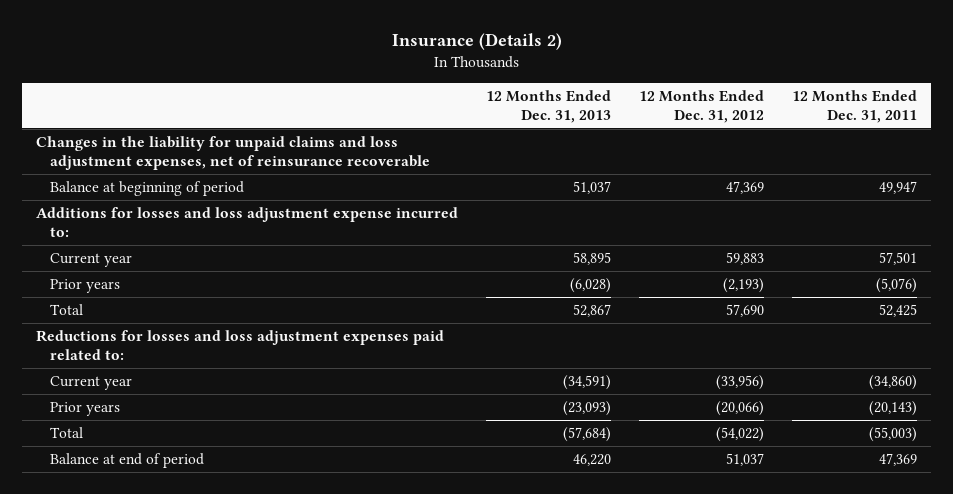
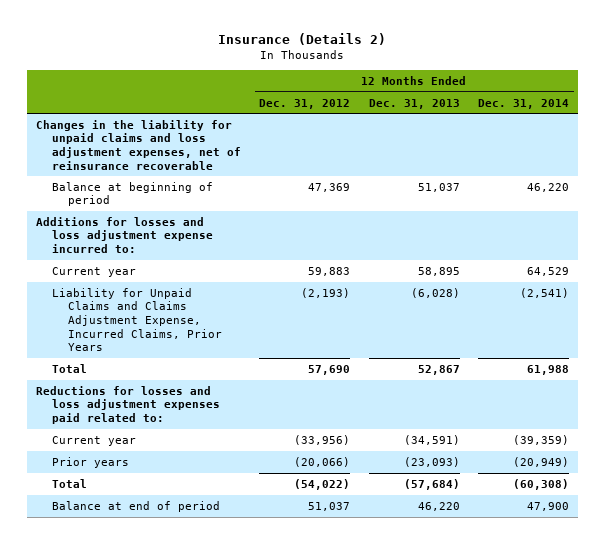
[792,89,918,123] 12 Months Ended Dec. 31, 2011 -> none
none -> [478,98,570,109] Dec. 31, 2014
[50,278,121,293] Prior years -> [51,287,222,352] Liability for Unpaid Claims and Claims Adjustment Expense, Incurred Claims, Prior Years

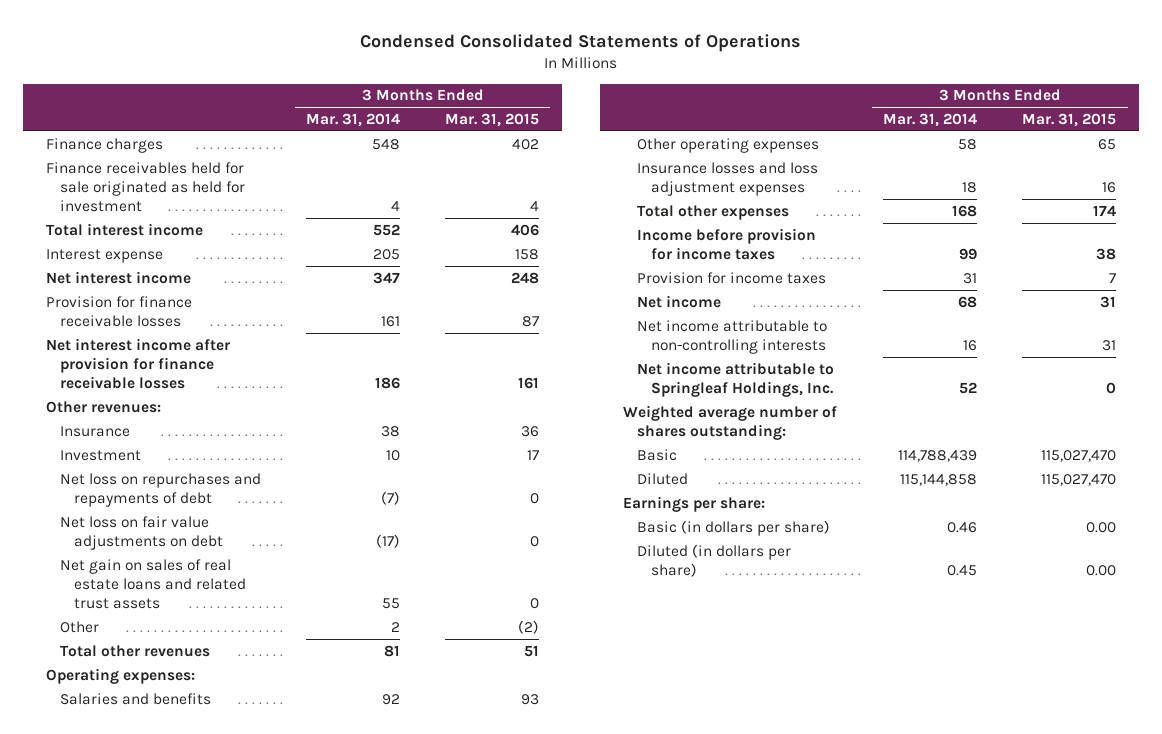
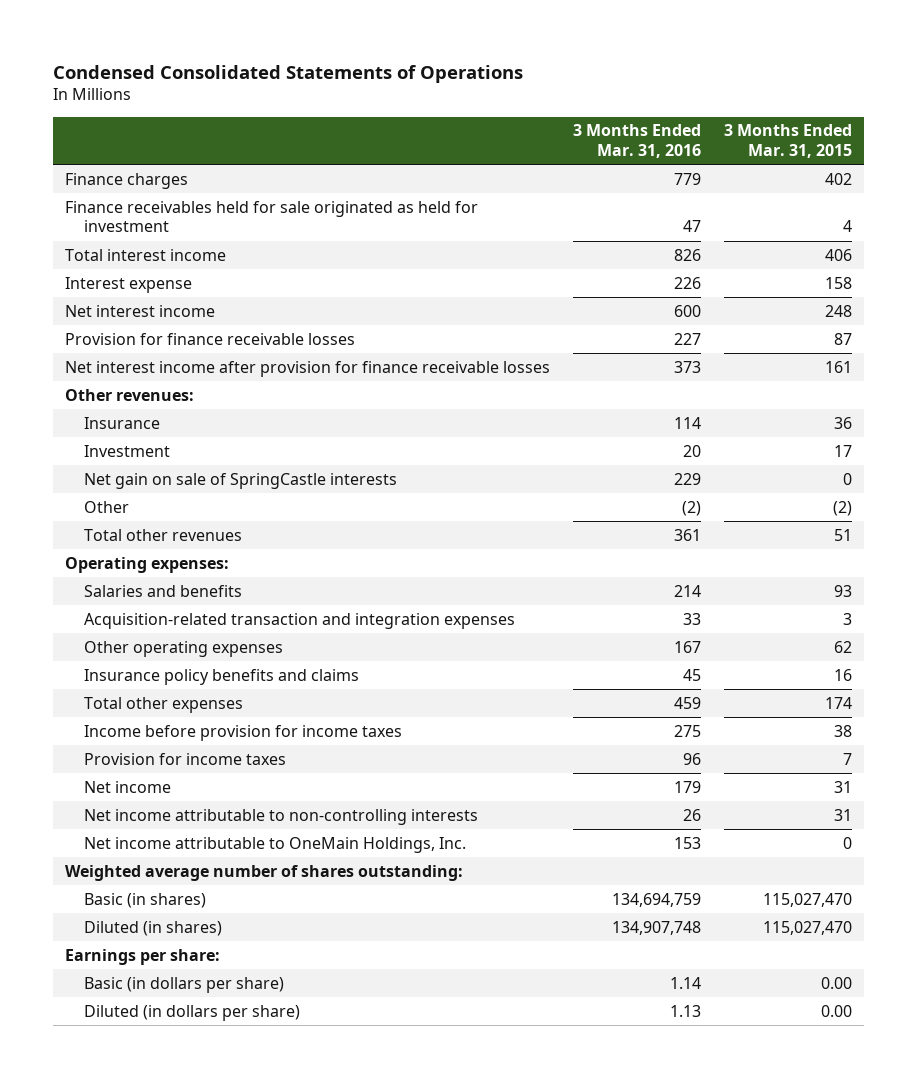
[305,112,400,127] Mar. 31, 2014 -> none
none -> [572,124,701,159] 3 Months Ended Mar. 31, 2016
[59,472,261,507] Net loss on repurchases and repayments of debt -> none
[59,515,223,550] Net loss on fair value adjustments on debt -> none
[59,558,246,610] Net gain on sales of real estate loans and related trust assets -> none
none -> [83,472,397,489] Net gain on sale of SpringCastle interests
none -> [83,612,515,629] Acquisition-related transaction and integration expenses
[1098,138,1117,150] 65 -> [834,640,853,653] 62
[636,161,818,196] Insurance losses and loss adjustment expenses -> [83,668,359,685] Insurance policy benefits and claims
[636,361,834,397] Net income attributable to Springleaf Holdings, Inc. -> [83,836,466,853] Net income attributable to OneMain Holdings, Inc.
[636,448,677,461] Basic -> [83,892,206,908] Basic (in shares)
[636,472,688,485] Diluted -> [83,920,222,936] Diluted (in shares)

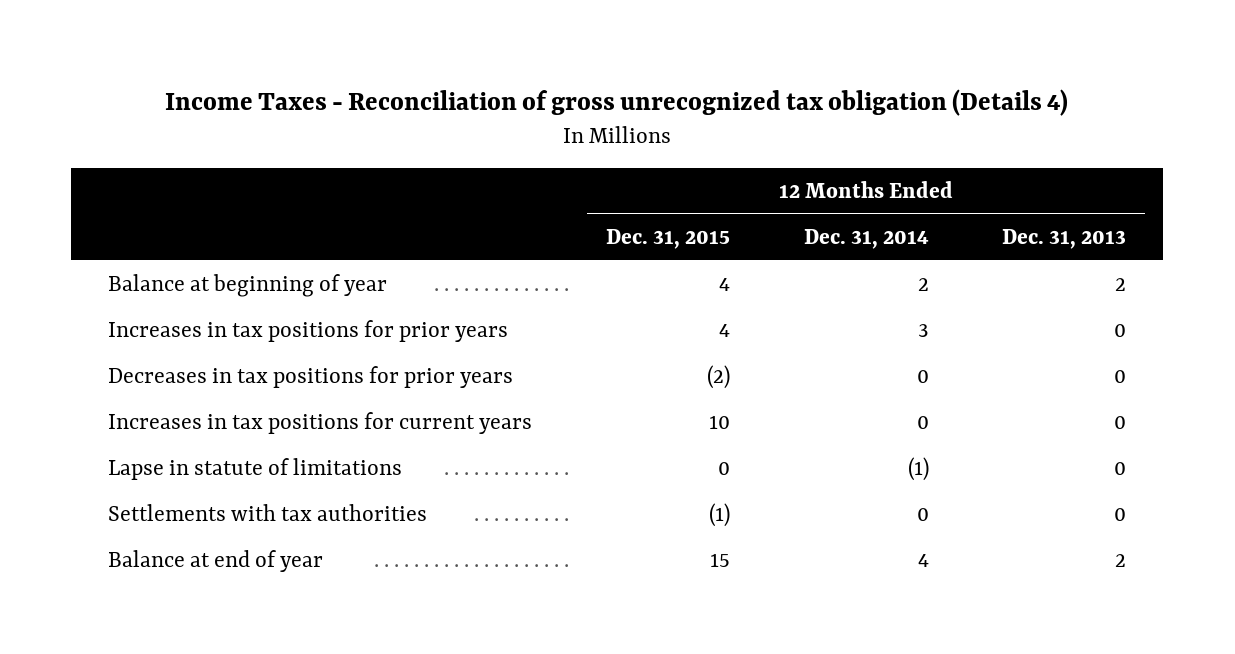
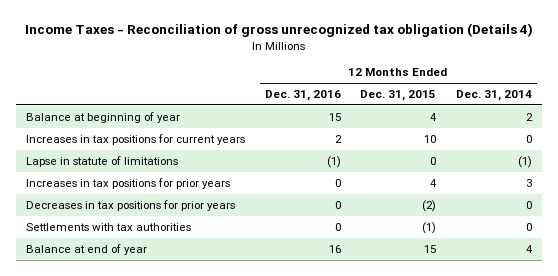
[1002,228,1127,249] Dec. 31, 2013 -> none
none -> [264,90,341,102] Dec. 31, 2016
[108,319,509,342] Increases in tax positions for prior years -> [25,178,230,190] Increases in tax positions for prior years
[108,365,514,388] Decreases in tax positions for prior years -> [25,200,235,212] Decreases in tax positions for prior years

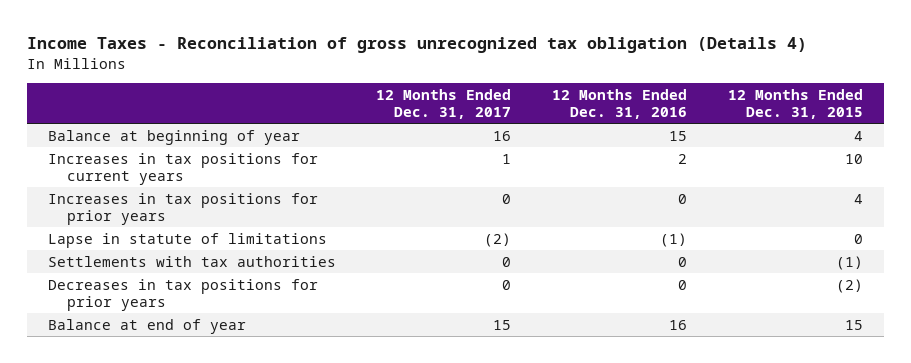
[455,90,532,102] Dec. 31, 2014 -> none
none -> [376,88,512,120] 12 Months Ended Dec. 31, 2017
[25,156,178,168] Lapse in statute of limitations -> [47,232,327,248] Lapse in statute of limitations
[25,200,235,212] Decreases in tax positions for prior years -> [47,278,318,312] Decreases in tax positions for prior years

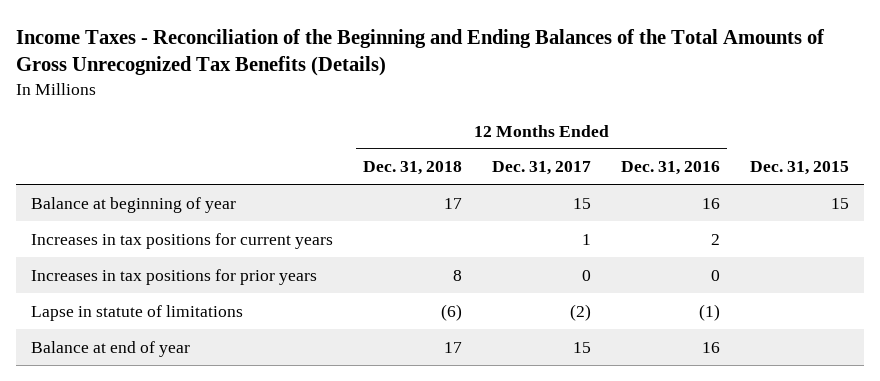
[27,37,808,54] Income Taxes - Reconciliation of gross unrecognized tax obligation (Details 4) -> [16,28,826,77] Income Taxes - Reconciliation of the Beginning and Ending Balances of the Total Amounts of Gross Unrecognized Tax Benefits (Details)
[728,88,864,120] 12 Months Ended Dec. 31, 2015 -> none
none -> [363,161,463,176] Dec. 31, 2018
none -> [749,161,849,176] Dec. 31, 2015
[493,130,512,141] 16 -> [573,197,592,209] 15
[669,130,688,141] 15 -> [702,197,721,209] 16
[47,255,336,267] Settlements with tax authorities -> none
[47,278,318,312] Decreases in tax positions for prior years -> none

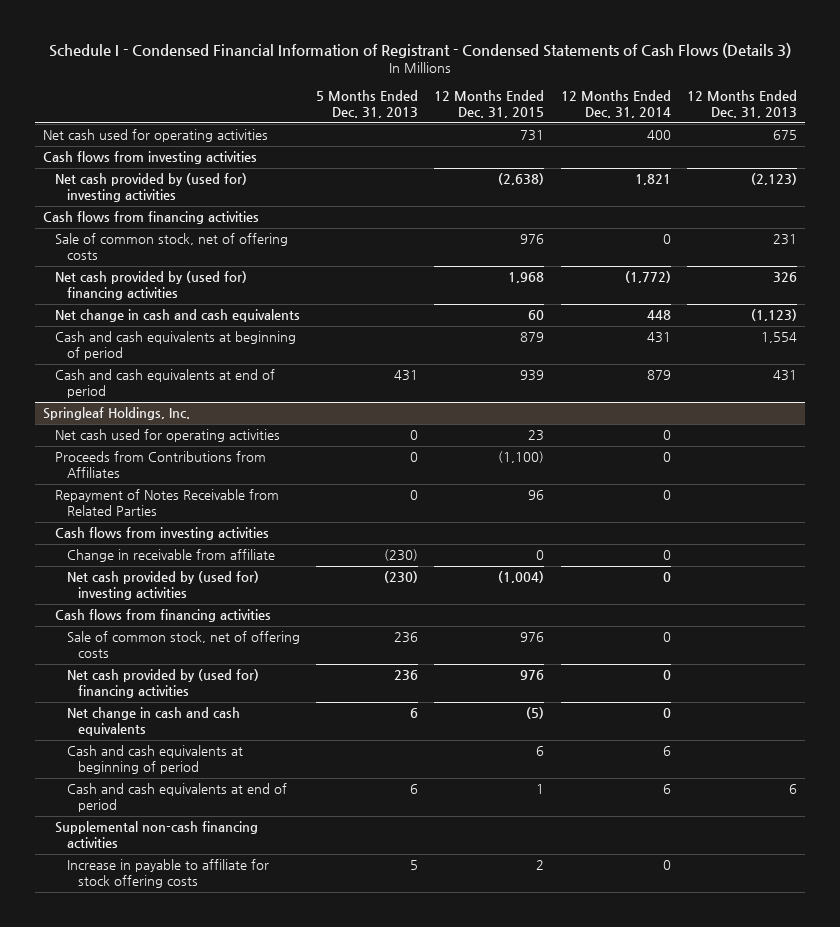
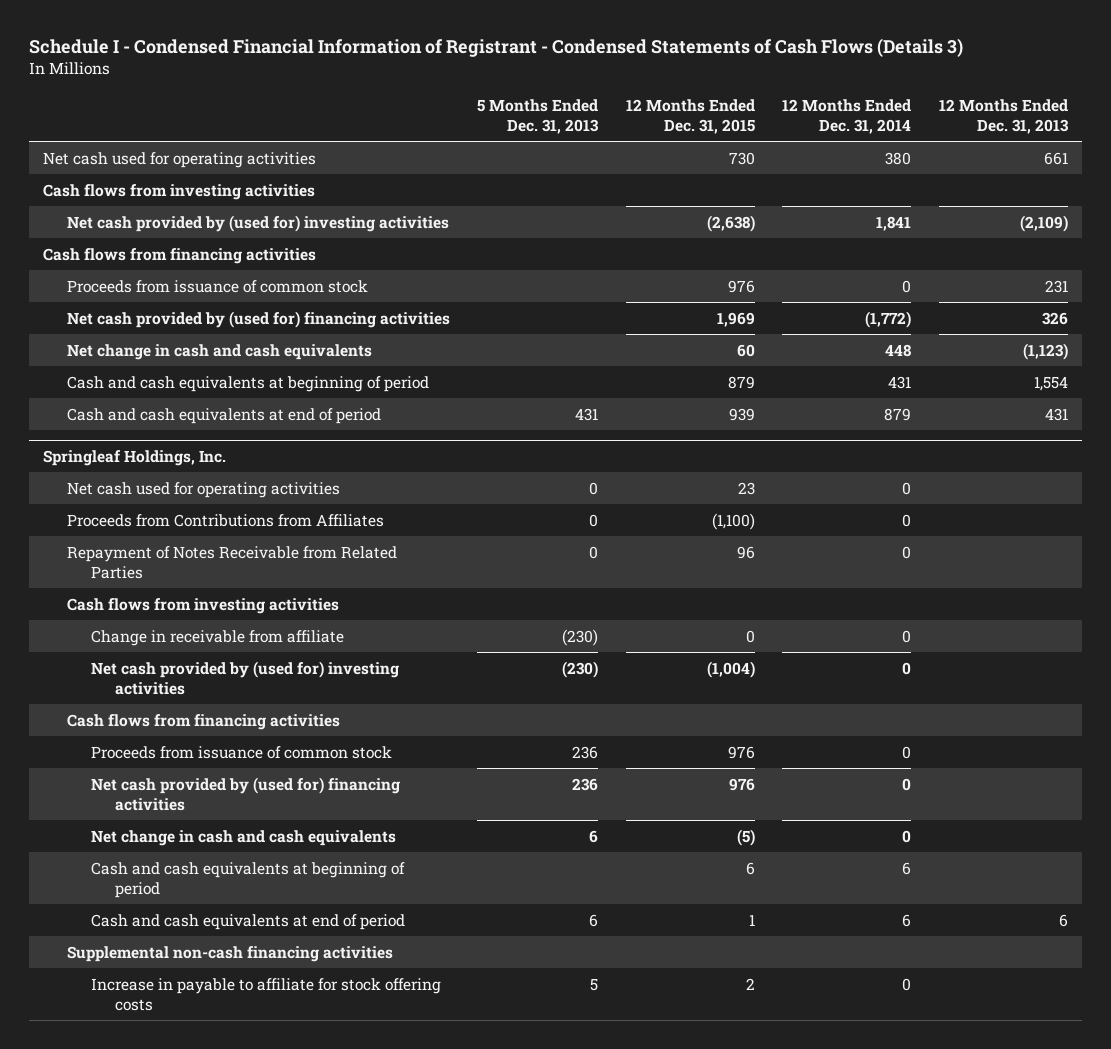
[520,130,545,142] 731 -> [728,151,755,165] 730
[646,130,671,141] 400 -> [885,151,912,165] 380
[772,130,797,141] 675 -> [1044,151,1069,165] 661
[634,174,671,186] 1,821 -> [876,215,912,231] 1,841
[750,173,797,186] (2,123) -> [1020,214,1069,232] (2,109)
[55,233,289,261] Sale of common stock, net of offering costs -> [66,279,368,293] Proceeds from issuance of common stock
[508,272,545,284] 1,968 -> [716,311,755,327] 1,969
[66,631,300,659] Sale of common stock, net of offering costs -> [90,745,392,759] Proceeds from issuance of common stock

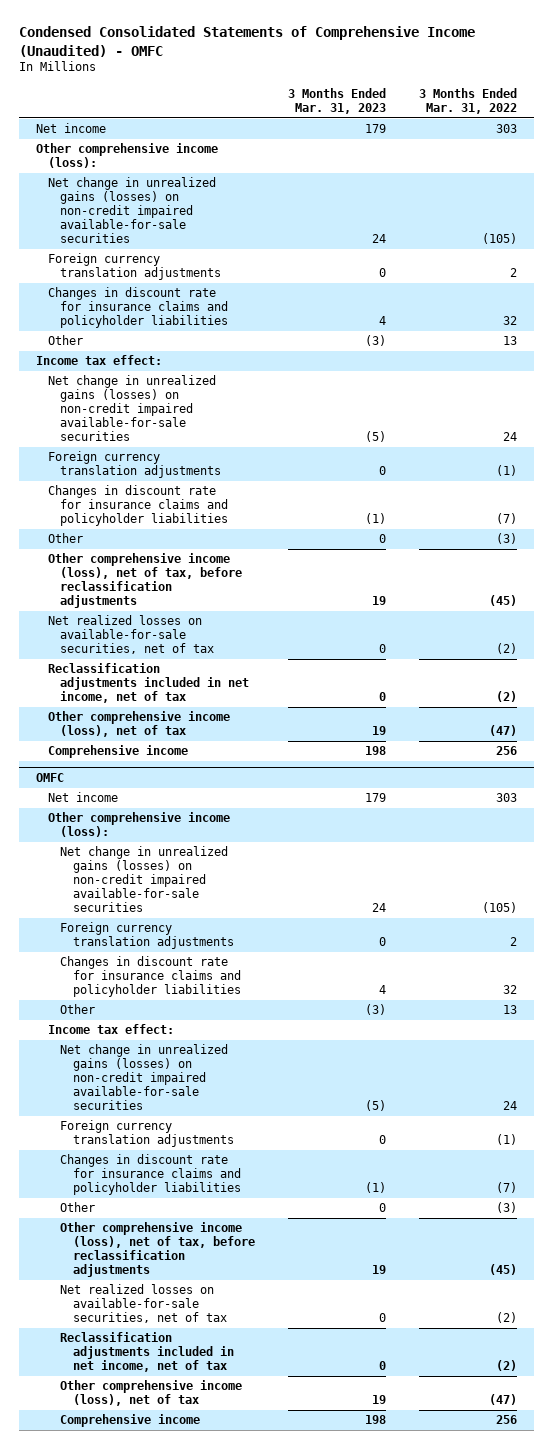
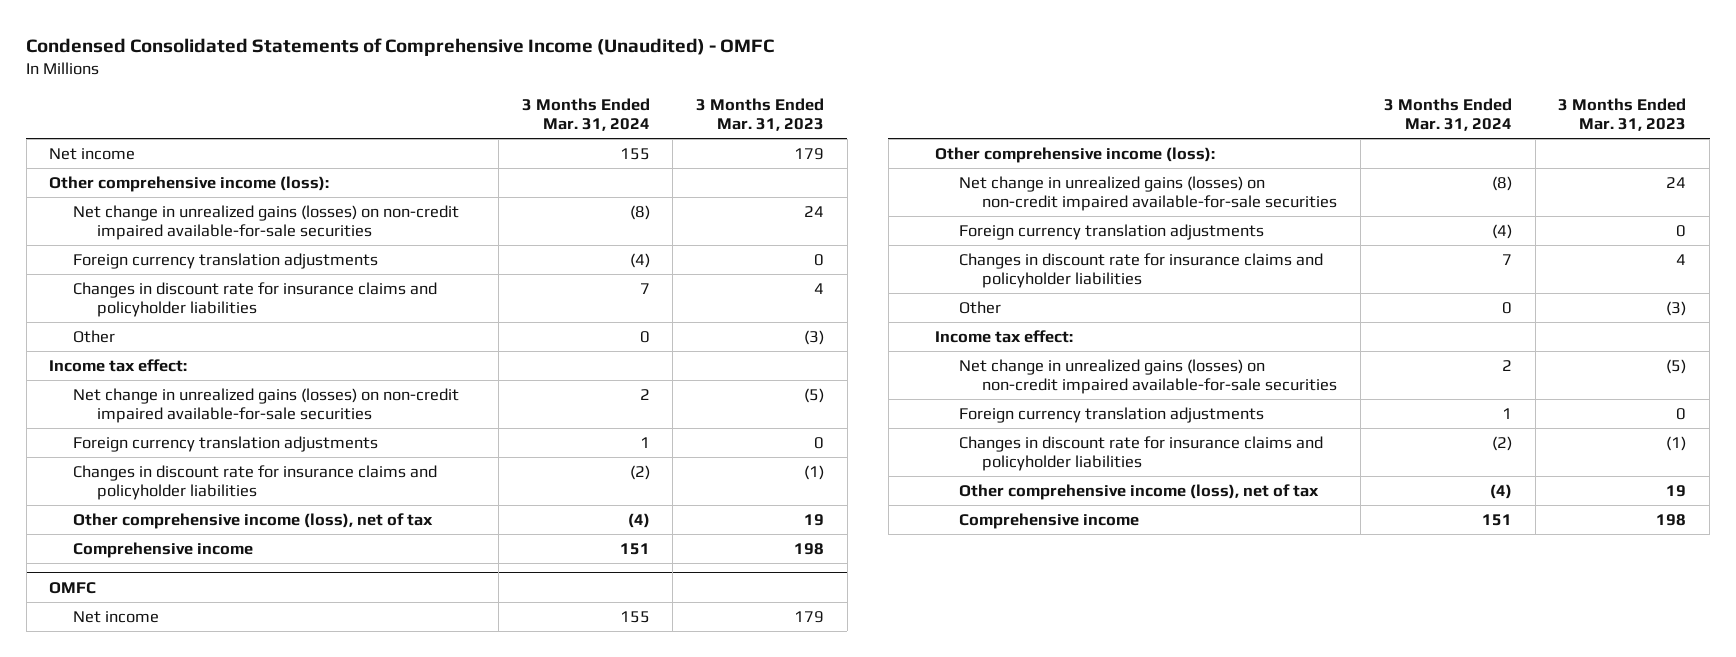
[419,87,518,114] 3 Months Ended Mar. 31, 2022 -> none
none -> [521,97,650,132] 3 Months Ended Mar. 31, 2024
[47,533,83,544] Other -> none
[47,553,243,609] Other comprehensive income (loss), net of tax, before reclassification adjustments -> none
[47,615,215,655] Net realized losses on available-for-sale securities, net of tax -> none
[47,663,250,704] Reclassification adjustments included in net income, net of tax -> none
[60,1202,96,1213] Other -> none
[60,1222,255,1278] Other comprehensive income (loss), net of tax, before reclassification adjustments -> none
[60,1284,227,1324] Net realized losses on available-for-sale securities, net of tax -> none
[60,1332,234,1373] Reclassification adjustments included in net income, net of tax -> none

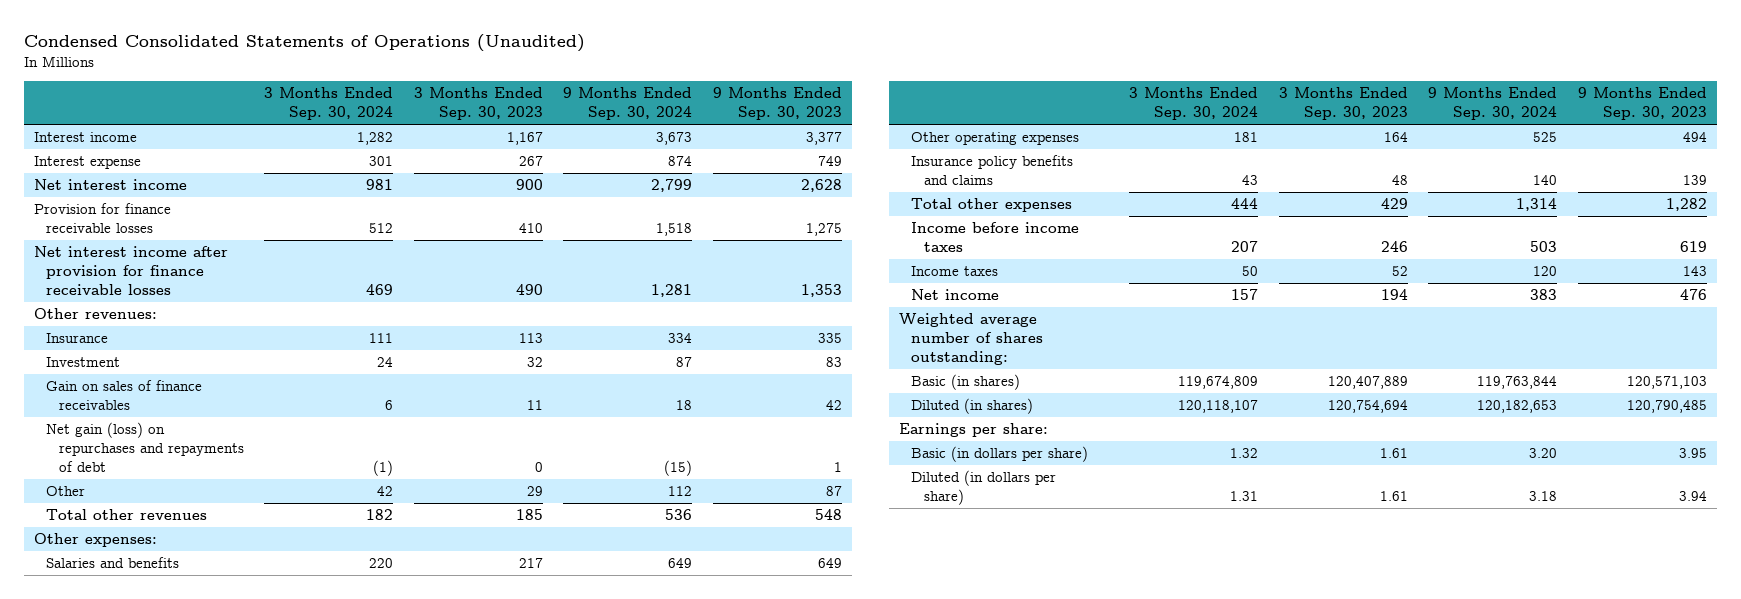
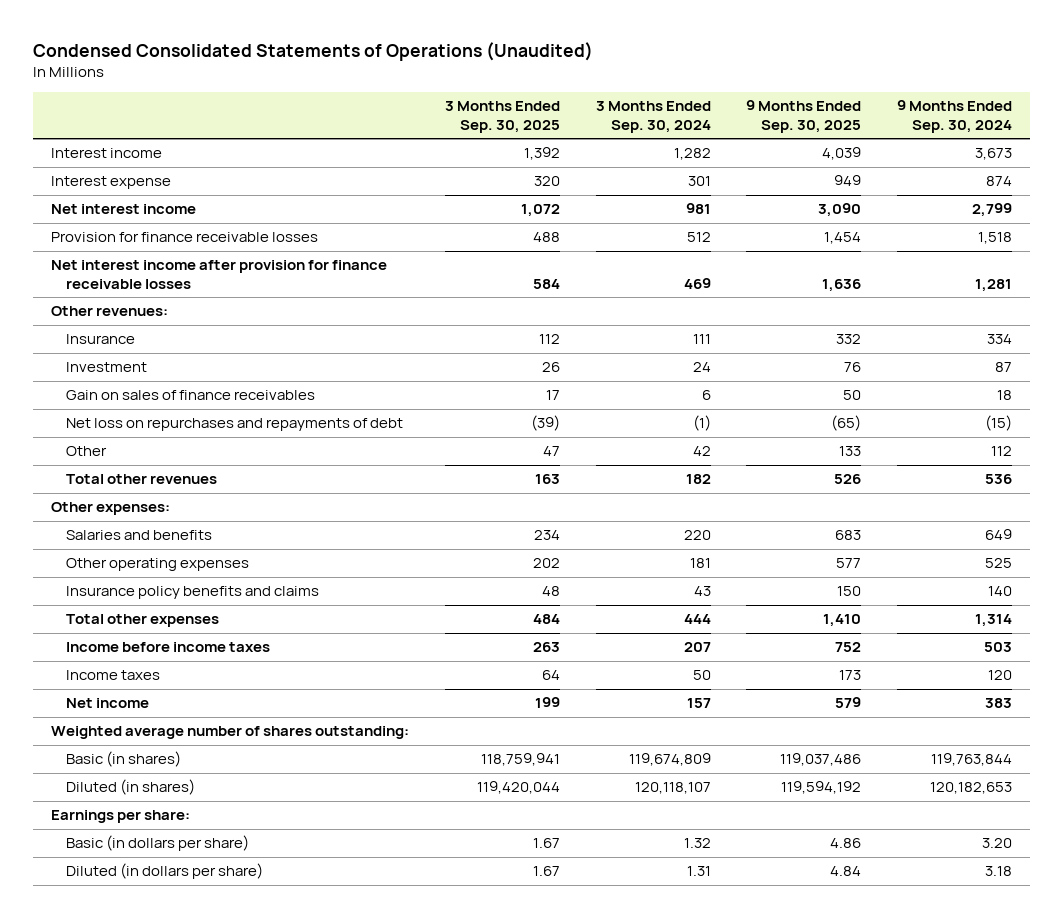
[413,87,543,121] 3 Months Ended Sep. 30, 2023 -> none
[712,87,842,121] 9 Months Ended Sep. 30, 2023 -> none
none -> [445,101,561,134] 3 Months Ended Sep. 30, 2025
none -> [746,100,862,134] 9 Months Ended Sep. 30, 2025
[46,422,244,472] Net gain (loss) on repurchases and repayments of debt -> [65,418,403,432] Net loss on repurchases and repayments of debt

